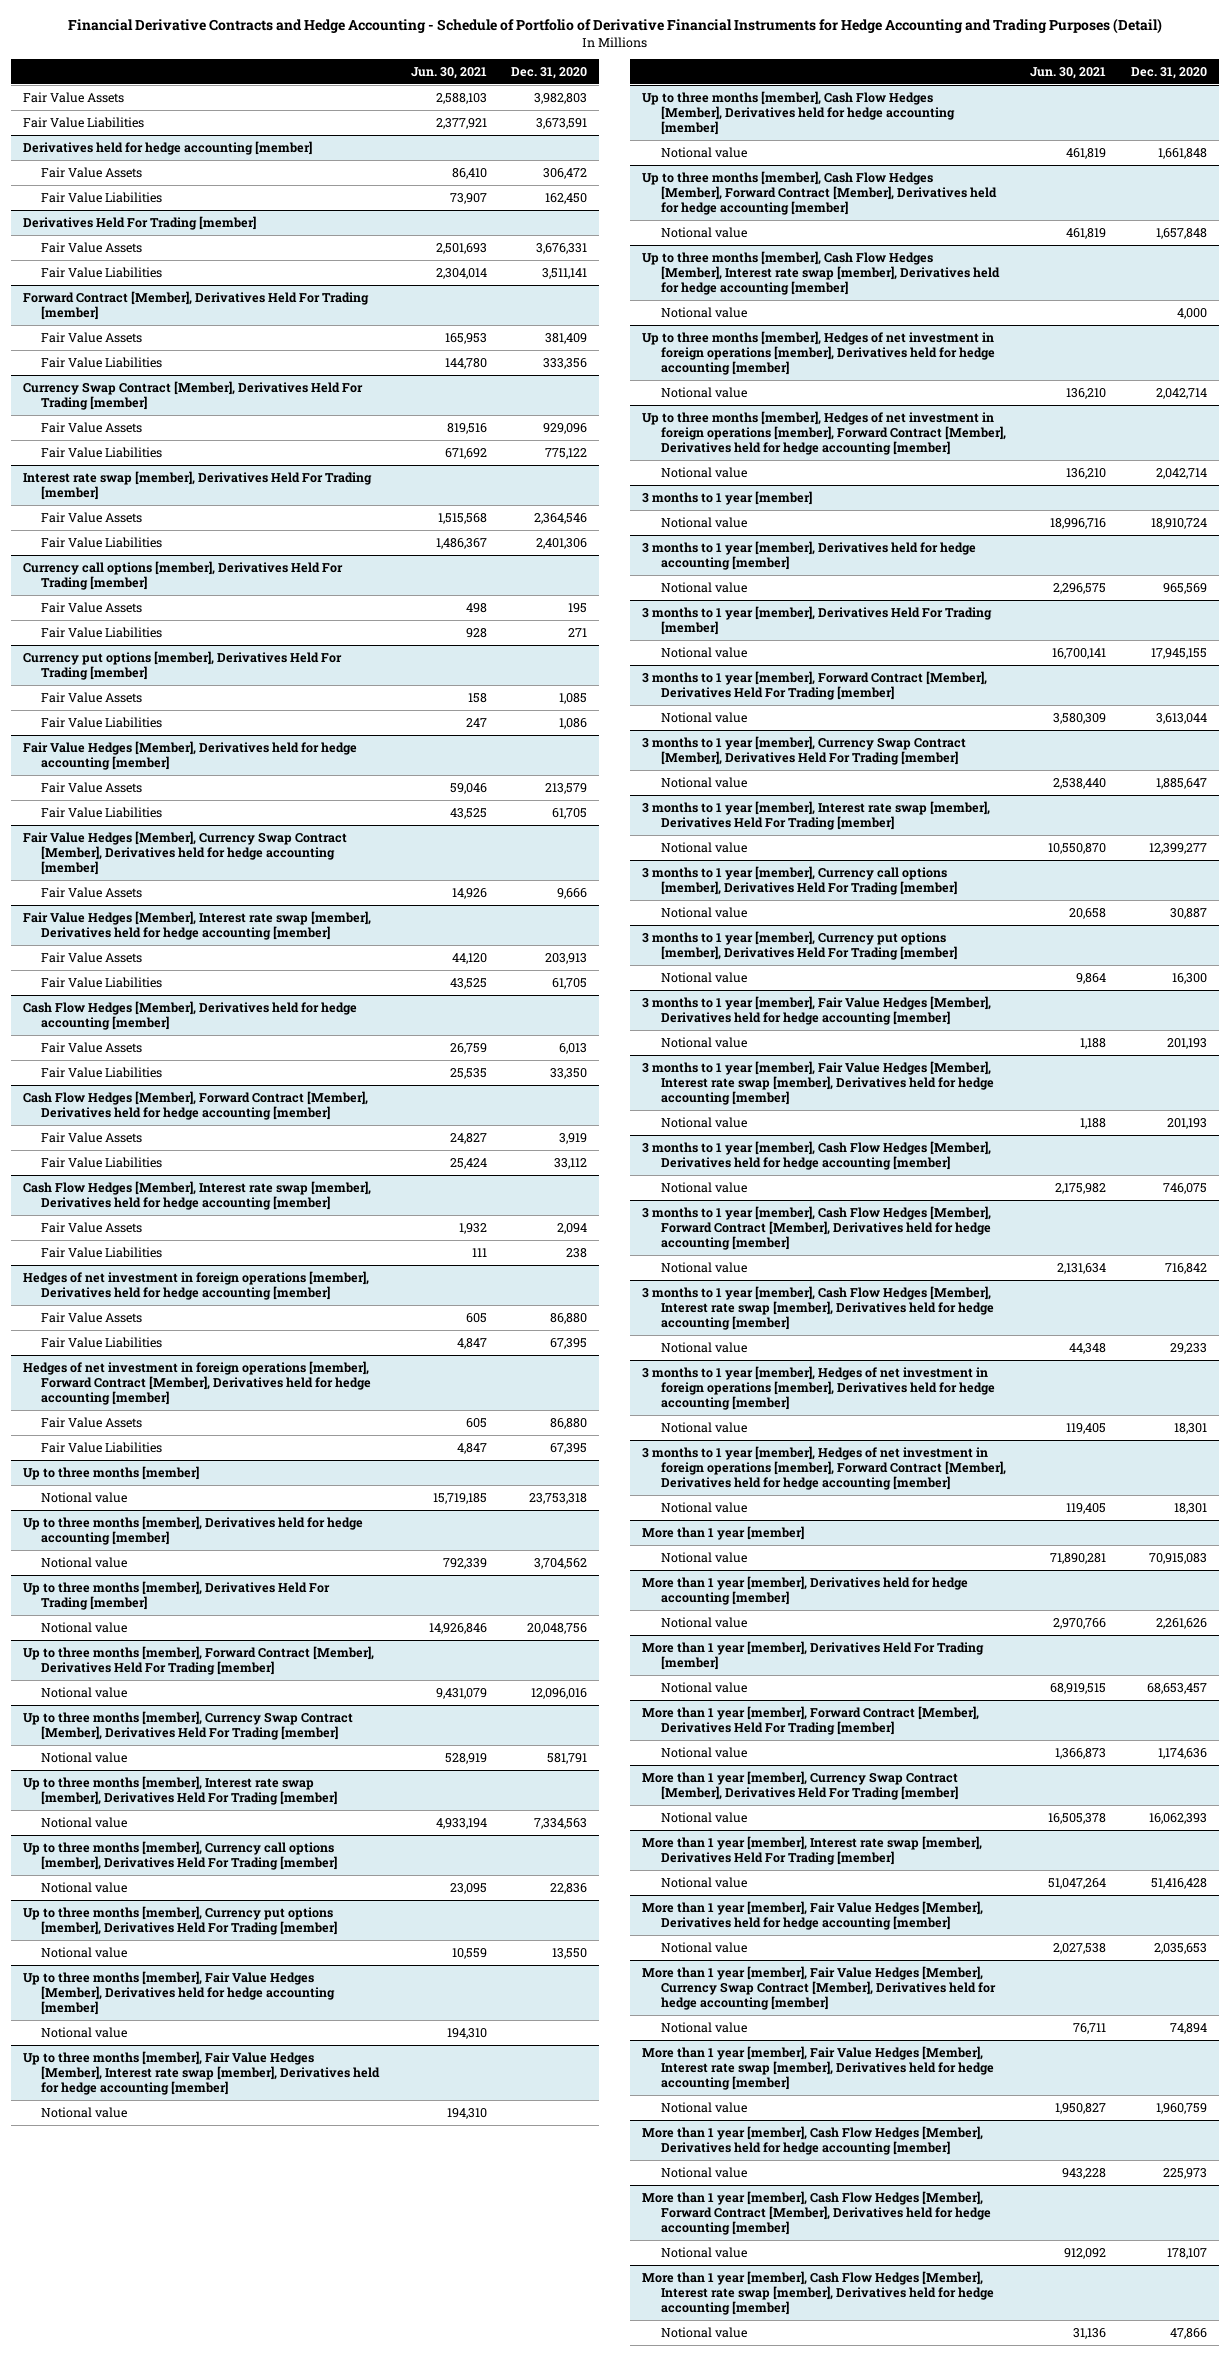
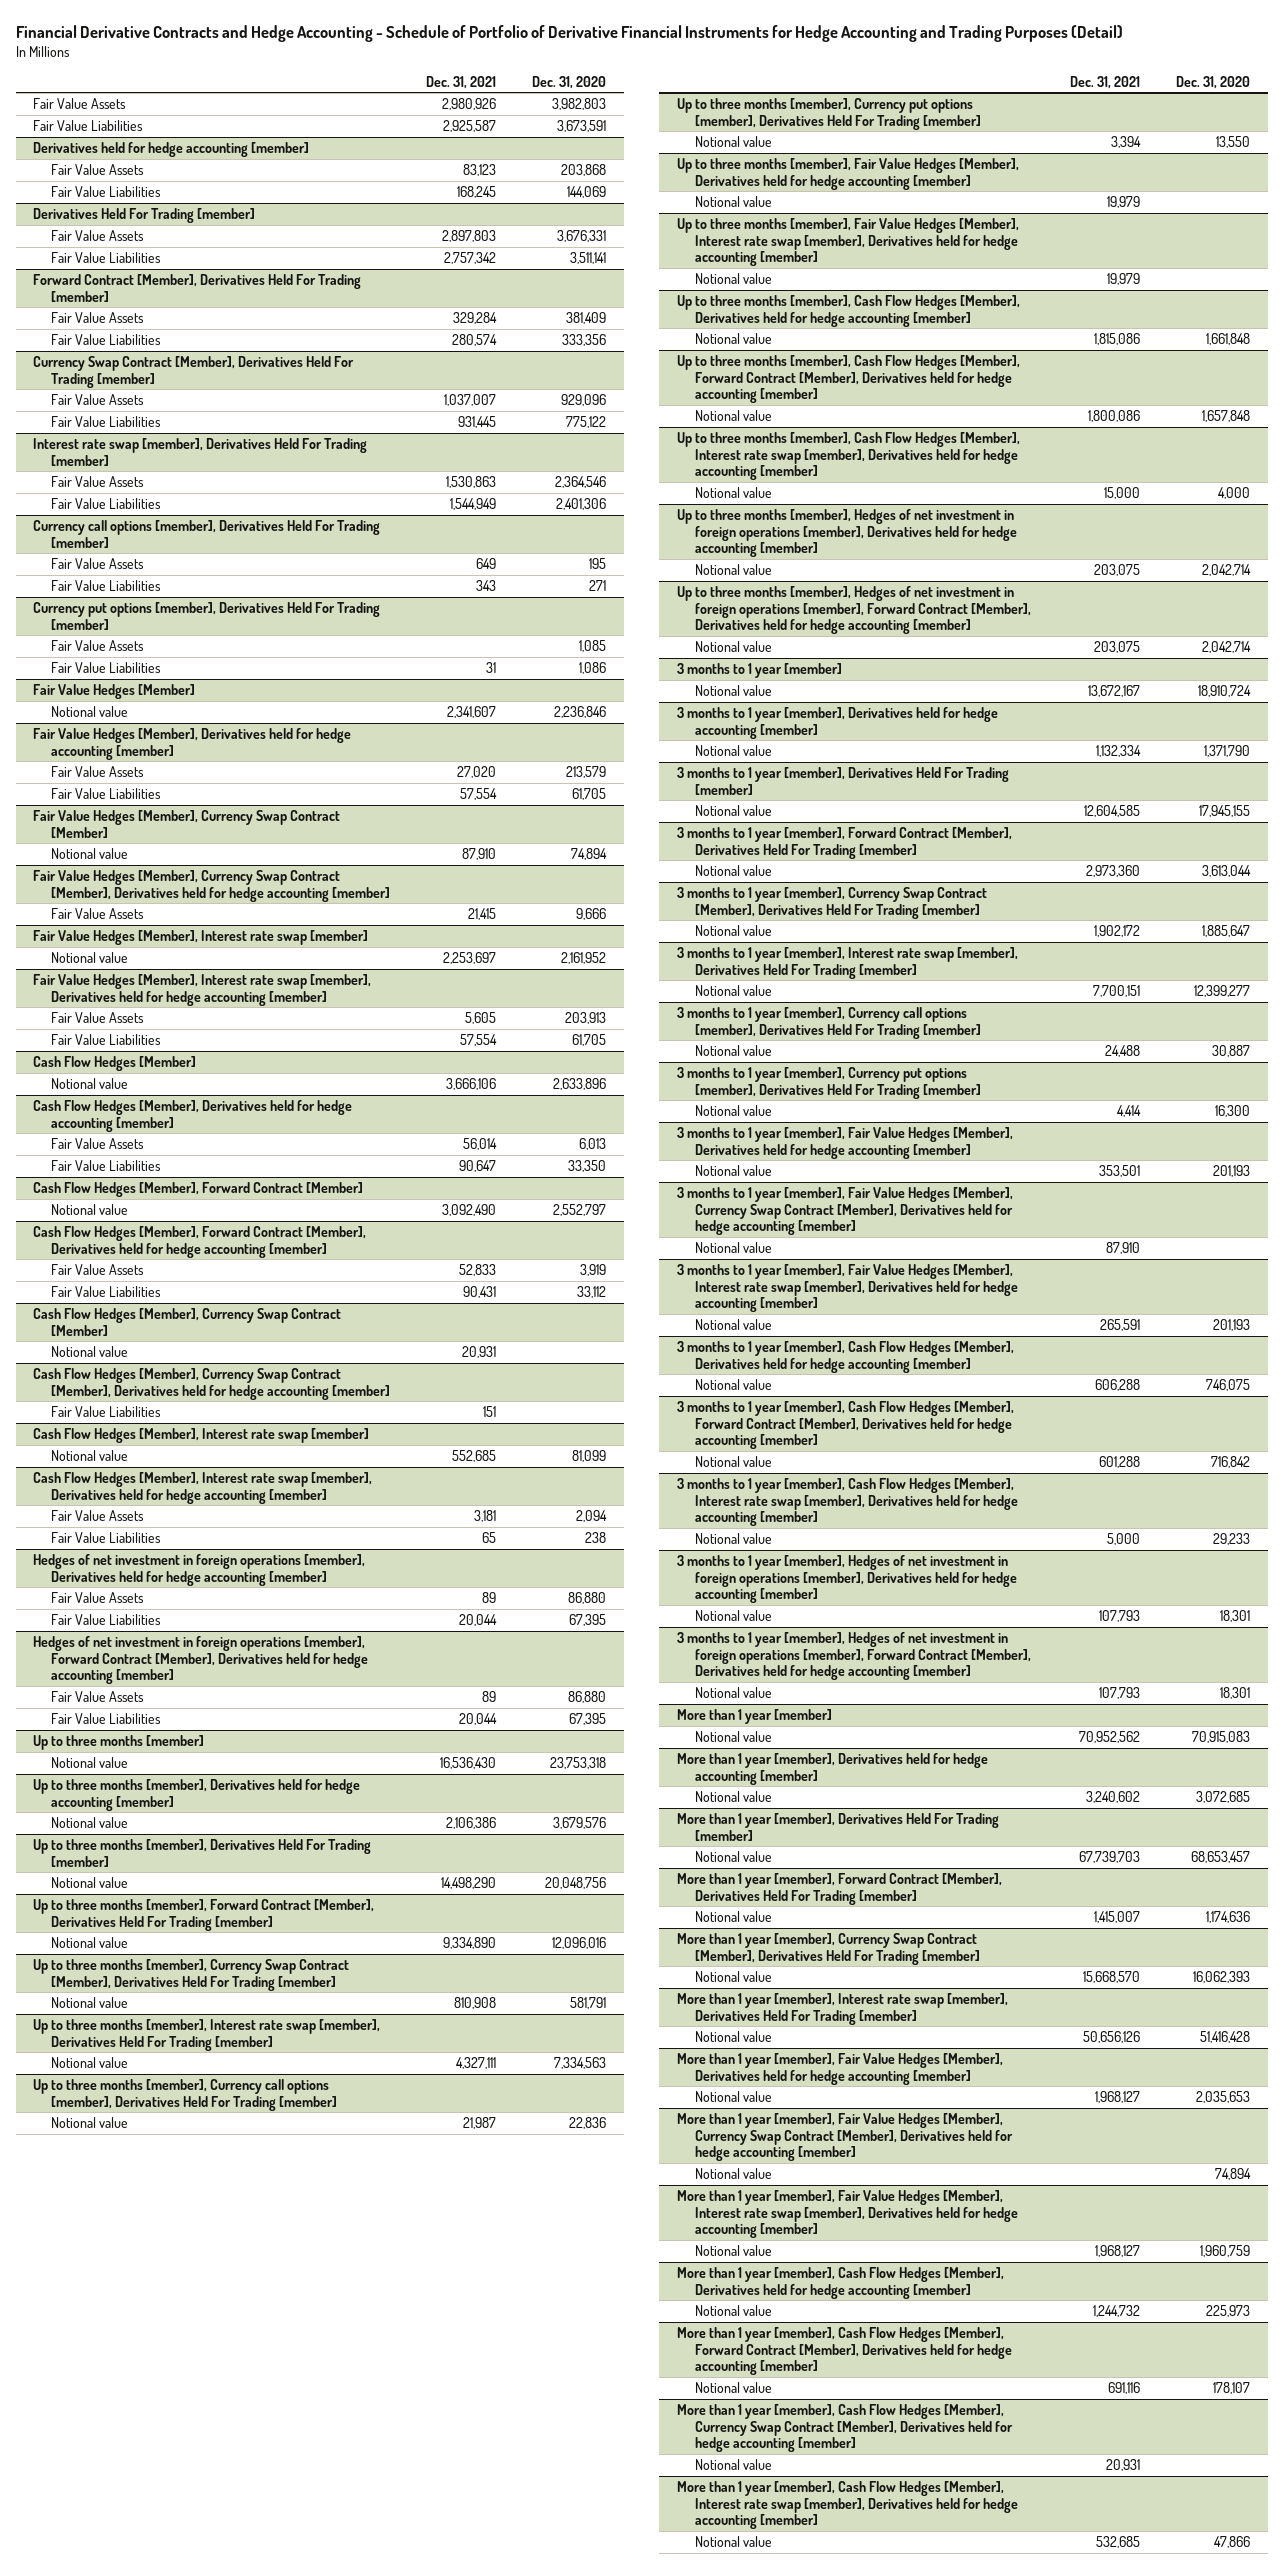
[410,66,487,79] Jun. 30, 2021 -> none
none -> [426,75,497,89] Dec. 31, 2021
[543,167,588,179] 306,472 -> [561,163,607,176] 203,868
[545,192,588,204] 162,450 -> [567,185,607,198] 144,069
none -> [33,683,196,699] Fair Value Hedges [Member]
none -> [51,705,129,717] Notional value
none -> [33,809,341,838] Fair Value Hedges [Member], Currency Swap Contract [Member]
none -> [51,847,129,859] Notional value
none -> [33,929,369,945] Fair Value Hedges [Member], Interest rate swap [member]
none -> [51,951,129,963] Notional value
none -> [33,1055,197,1071] Cash Flow Hedges [Member]
none -> [51,1077,129,1089] Notional value
none -> [33,1181,364,1197] Cash Flow Hedges [Member], Forward Contract [Member]
none -> [51,1203,129,1215] Notional value
none -> [33,1307,342,1336] Cash Flow Hedges [Member], Currency Swap Contract [Member]
none -> [51,1345,129,1357] Notional value
none -> [33,1367,391,1400] Cash Flow Hedges [Member], Currency Swap Contract [Member], Derivatives held for hedge accounting [member]
none -> [51,1405,162,1417] Fair Value Liabilities
none -> [33,1427,370,1443] Cash Flow Hedges [Member], Interest rate swap [member]
none -> [51,1449,129,1461] Notional value
[534,1557,588,1569] 3,704,562 -> [553,1816,607,1829] 3,679,576
[1162,582,1207,594] 965,569 -> [1203,744,1250,757] 1,371,790
none -> [677,1186,1014,1236] 3 months to 1 year [member], Fair Value Hedges [Member], Currency Swap Contract [Member], Derivatives held for hedge accounting [member]
none -> [695,1241,773,1253] Notional value
[1155,1617,1207,1629] 2,261,626 -> [1195,1790,1250,1803] 3,072,685
none -> [677,2403,1014,2453] More than 1 year [member], Cash Flow Hedges [Member], Currency Swap Contract [Member], Derivatives held for hedge accounting [member]
none -> [695,2458,773,2470] Notional value

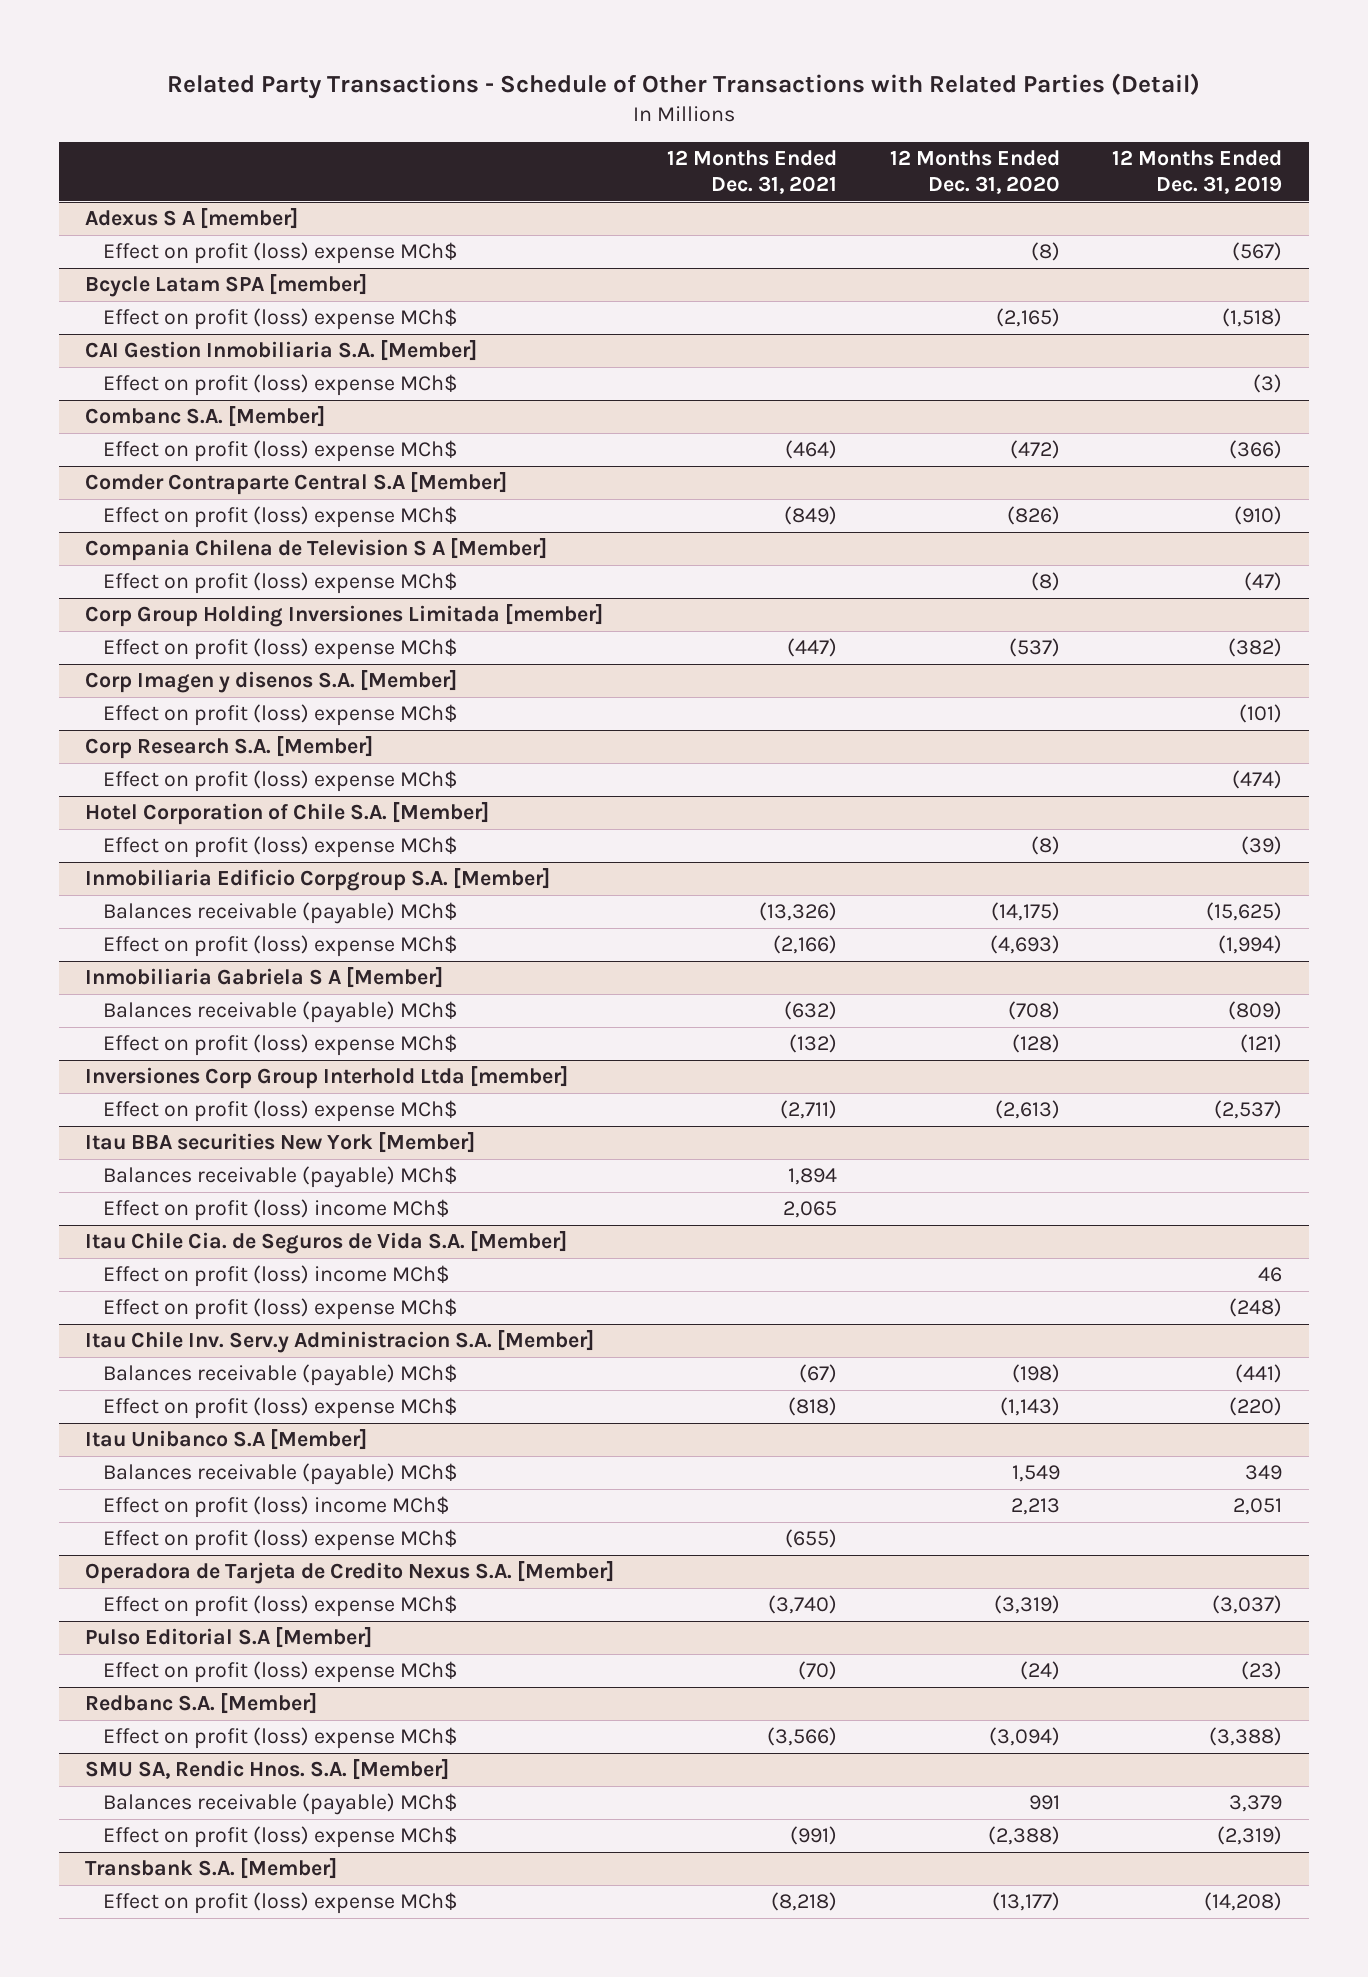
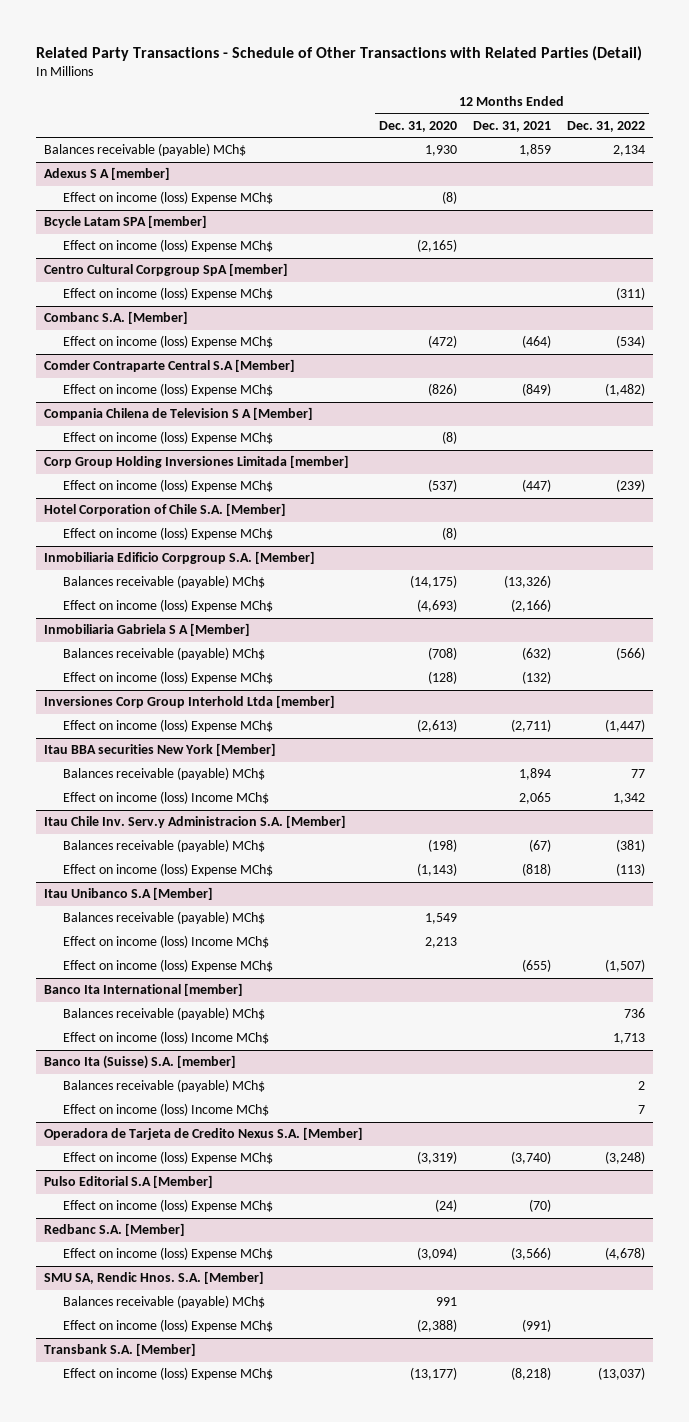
[1112,150,1283,195] 12 Months Ended Dec. 31, 2019 -> none
none -> [567,120,646,132] Dec. 31, 2022
none -> [44,143,247,157] Balances receivable (payable) MCh$
[103,242,459,265] Effect on profit (loss) expense MCh$ -> [63,191,274,205] Effect on income (loss) Expense MCh$
[85,340,478,362] CAI Gestion Inmobiliaria S.A. [Member] -> none
[103,308,459,331] Effect on profit (loss) expense MCh$ -> [63,239,274,253] Effect on income (loss) Expense MCh$
none -> [44,263,289,277] Centro Cultural Corpgroup SpA [member]
[103,374,459,397] Effect on profit (loss) expense MCh$ -> [63,287,274,301] Effect on income (loss) Expense MCh$
[103,440,459,463] Effect on profit (loss) expense MCh$ -> [63,335,274,349] Effect on income (loss) Expense MCh$
[103,506,459,529] Effect on profit (loss) expense MCh$ -> [63,383,274,397] Effect on income (loss) Expense MCh$
[103,572,459,595] Effect on profit (loss) expense MCh$ -> [63,431,274,445] Effect on income (loss) Expense MCh$
[85,670,458,694] Corp Imagen y disenos S.A. [Member] -> none
[103,704,459,727] Effect on profit (loss) expense MCh$ -> none
[85,736,374,760] Corp Research S.A. [Member] -> none
[103,770,459,793] Effect on profit (loss) expense MCh$ -> none
[103,638,459,661] Effect on profit (loss) expense MCh$ -> [63,479,274,493] Effect on income (loss) Expense MCh$
[103,836,459,859] Effect on profit (loss) expense MCh$ -> [63,527,274,541] Effect on income (loss) Expense MCh$
[103,935,459,958] Effect on profit (loss) expense MCh$ -> [63,599,274,613] Effect on income (loss) Expense MCh$
[103,1034,459,1057] Effect on profit (loss) expense MCh$ -> [63,671,274,685] Effect on income (loss) Expense MCh$
[103,1100,459,1123] Effect on profit (loss) expense MCh$ -> [63,719,274,733] Effect on income (loss) Expense MCh$
[85,1231,568,1255] Itau Chile Cia. de Seguros de Vida S.A. [Member] -> none
[103,1265,451,1288] Effect on profit (loss) income MCh$ -> none
[103,1298,459,1321] Effect on profit (loss) expense MCh$ -> none
[103,1199,451,1222] Effect on profit (loss) income MCh$ -> [63,791,270,805] Effect on income (loss) Income MCh$
[103,1397,459,1420] Effect on profit (loss) expense MCh$ -> [63,863,274,877] Effect on income (loss) Expense MCh$
[103,1496,451,1519] Effect on profit (loss) income MCh$ -> [63,935,270,949] Effect on income (loss) Income MCh$
[103,1529,459,1552] Effect on profit (loss) expense MCh$ -> [63,959,274,973] Effect on income (loss) Expense MCh$
none -> [44,983,244,997] Banco Ita International [member]
none -> [63,1007,266,1021] Balances receivable (payable) MCh$
none -> [63,1031,270,1045] Effect on income (loss) Income MCh$
none -> [44,1055,237,1070] Banco Ita (Suisse) S.A. [member]
none -> [63,1079,266,1093] Balances receivable (payable) MCh$
none -> [63,1103,270,1117] Effect on income (loss) Income MCh$
[103,1595,459,1618] Effect on profit (loss) expense MCh$ -> [63,1151,274,1165] Effect on income (loss) Expense MCh$
[103,1661,459,1684] Effect on profit (loss) expense MCh$ -> [63,1199,274,1213] Effect on income (loss) Expense MCh$
[103,1727,459,1750] Effect on profit (loss) expense MCh$ -> [63,1247,274,1261] Effect on income (loss) Expense MCh$
[103,1826,459,1849] Effect on profit (loss) expense MCh$ -> [63,1319,274,1333] Effect on income (loss) Expense MCh$
[103,1892,459,1915] Effect on profit (loss) expense MCh$ -> [63,1367,274,1381] Effect on income (loss) Expense MCh$

